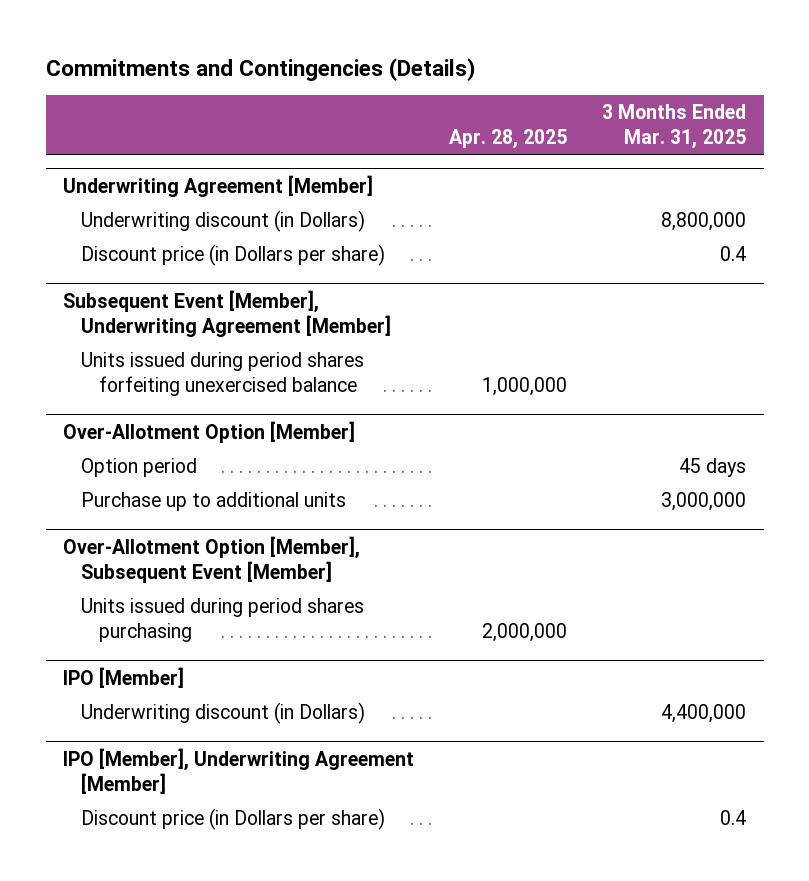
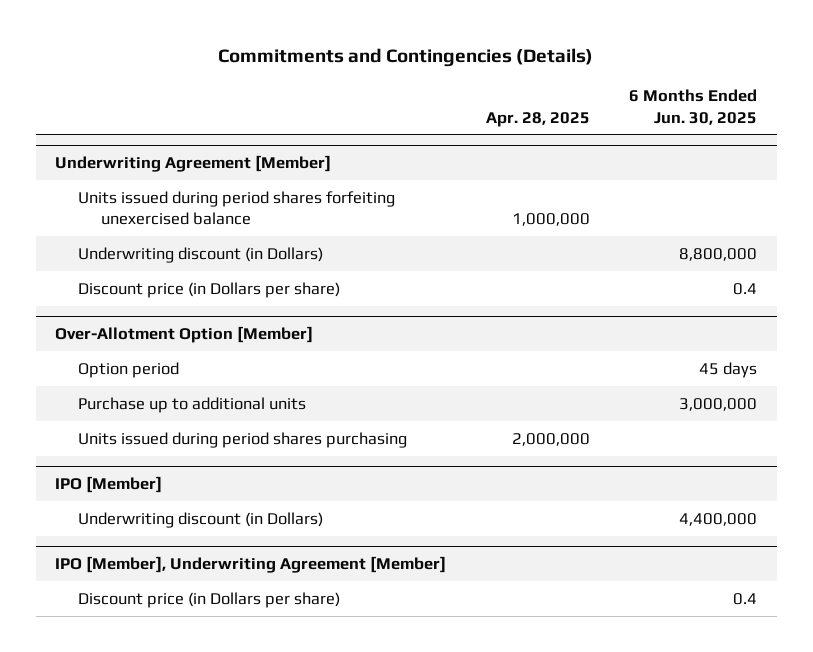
[602,104,747,150] 3 Months Ended Mar. 31, 2025 -> none
none -> [629,89,758,125] 6 Months Ended Jun. 30, 2025
none -> [77,190,395,226] Units issued during period shares forfeiting unexercised balance
[63,289,392,337] Subsequent Event [Member], Underwriting Agreement [Member] -> none
[81,352,365,397] Units issued during period shares forfeiting unexercised balance -> none
[63,535,361,583] Over-Allotment Option [Member], Subsequent Event [Member] -> none
[81,598,365,643] Units issued during period shares purchasing -> none
none -> [77,431,407,448] Units issued during period shares purchasing

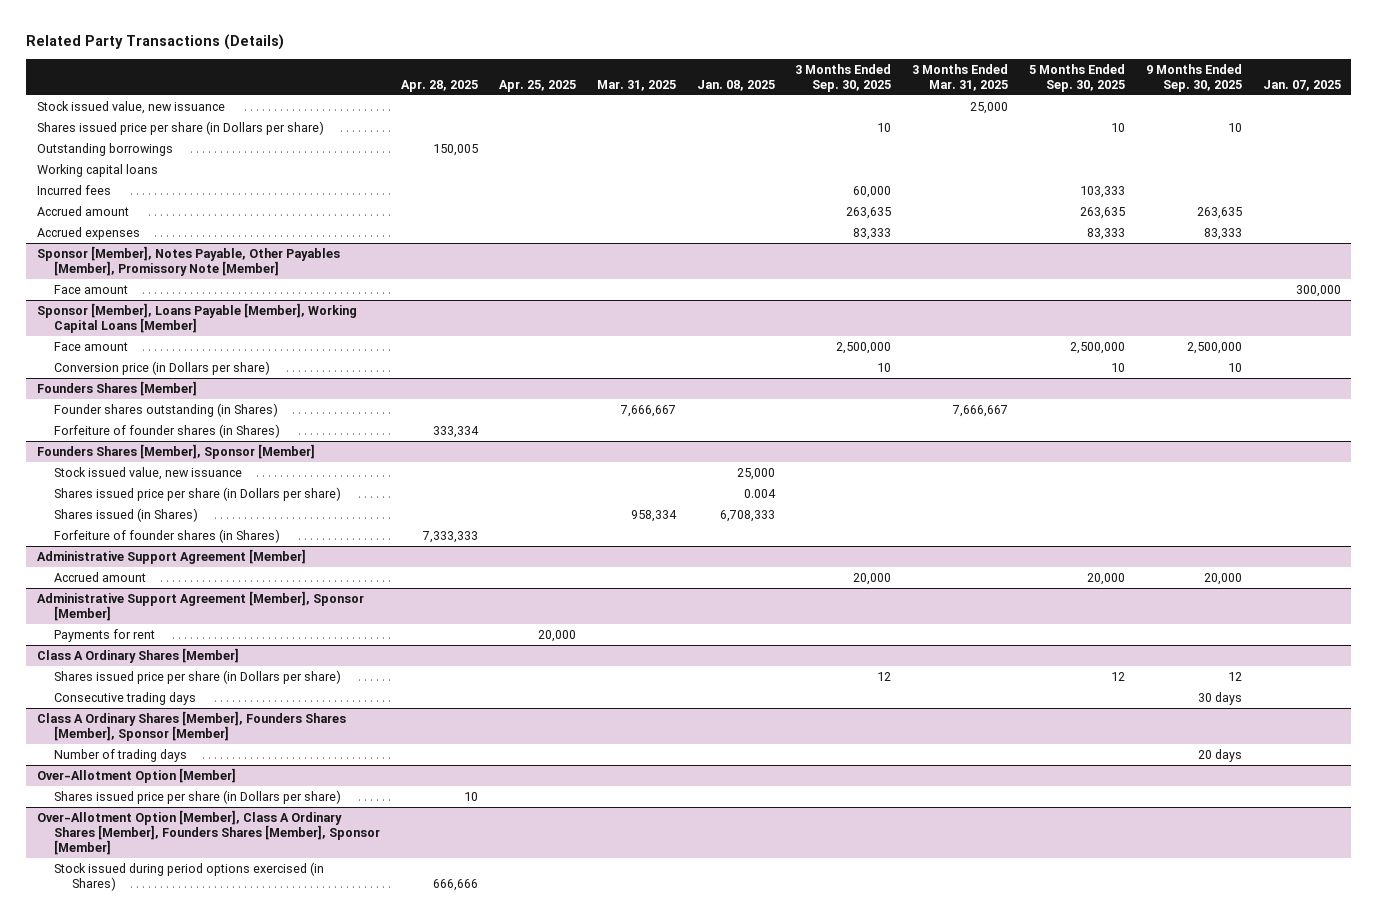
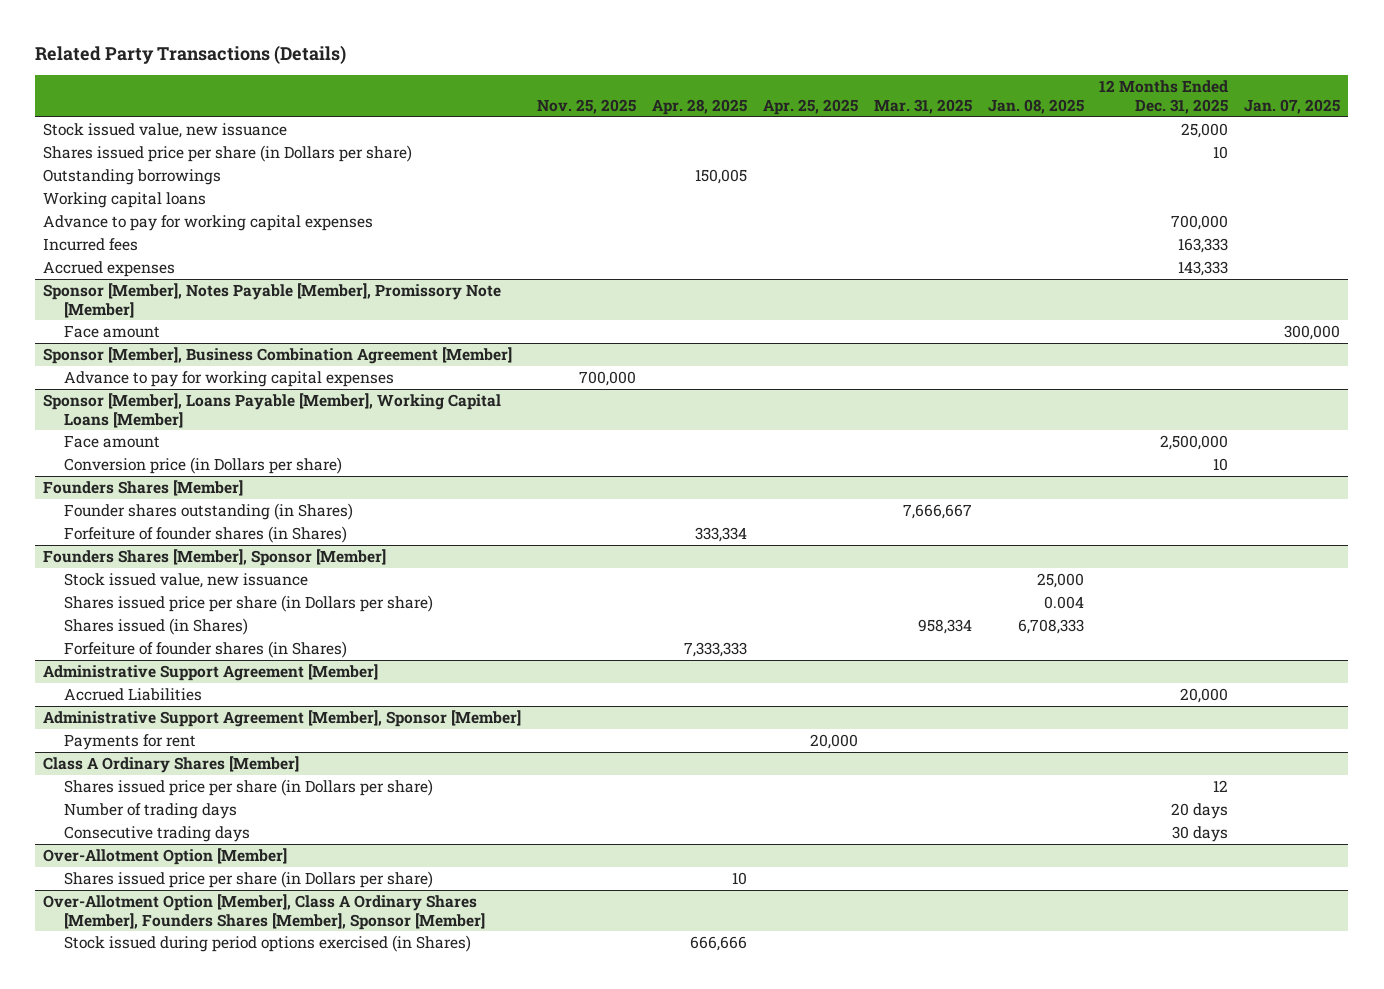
[795,63,892,92] 3 Months Ended Sep. 30, 2025 -> none
[912,63,1009,91] 3 Months Ended Mar. 31, 2025 -> none
[1029,63,1126,92] 5 Months Ended Sep. 30, 2025 -> none
[1145,63,1242,92] 9 Months Ended Sep. 30, 2025 -> none
none -> [537,98,637,114] Nov. 25, 2025
none -> [1099,80,1229,114] 12 Months Ended Dec. 31, 2025
none -> [43,214,374,231] Advance to pay for working capital expenses
[36,205,129,216] Accrued amount -> none
[36,245,340,276] Sponsor [Member], Notes Payable, Other Payables [Member], Promissory Note [Member] -> [43,282,502,318] Sponsor [Member], Notes Payable [Member], Promissory Note [Member]
none -> [43,346,513,364] Sponsor [Member], Business Combination Agreement [Member]
none -> [64,370,395,387] Advance to pay for working capital expenses
[54,571,147,582] Accrued amount -> none
none -> [64,687,203,701] Accrued Liabilities
none -> [64,802,238,819] Number of trading days
[36,710,346,741] Class A Ordinary Shares [Member], Founders Shares [Member], Sponsor [Member] -> none
[54,748,188,762] Number of trading days -> none

